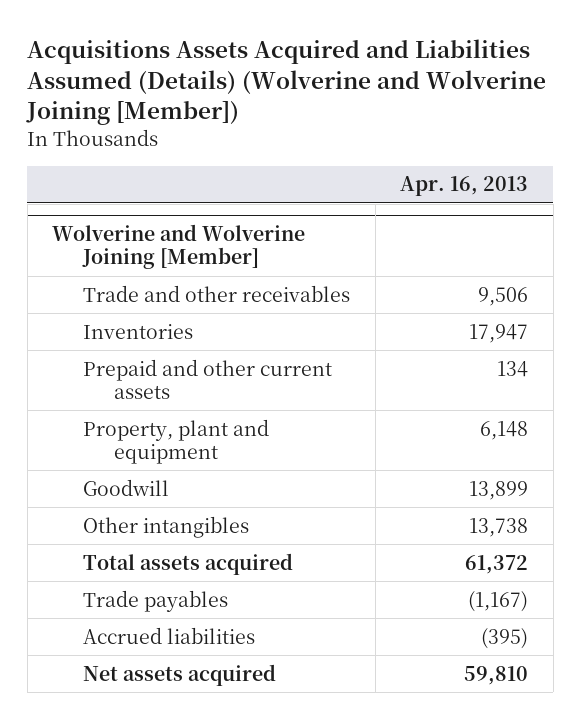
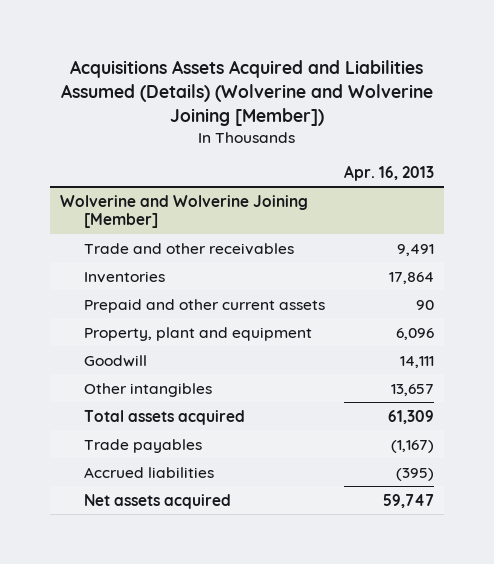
[478,286,529,306] 9,506 -> [397,243,435,256] 9,491
[469,323,529,343] 17,947 -> [389,271,435,284] 17,864
[497,360,529,377] 134 -> [416,299,435,310] 90
[480,420,529,440] 6,148 -> [396,327,435,340] 6,096
[469,480,529,500] 13,899 -> [400,355,435,368] 14,111
[469,517,529,537] 13,738 -> [391,383,435,396] 13,657
[465,554,529,574] 61,372 -> [388,409,435,424] 61,309
[464,665,529,685] 59,810 -> [383,493,435,508] 59,747

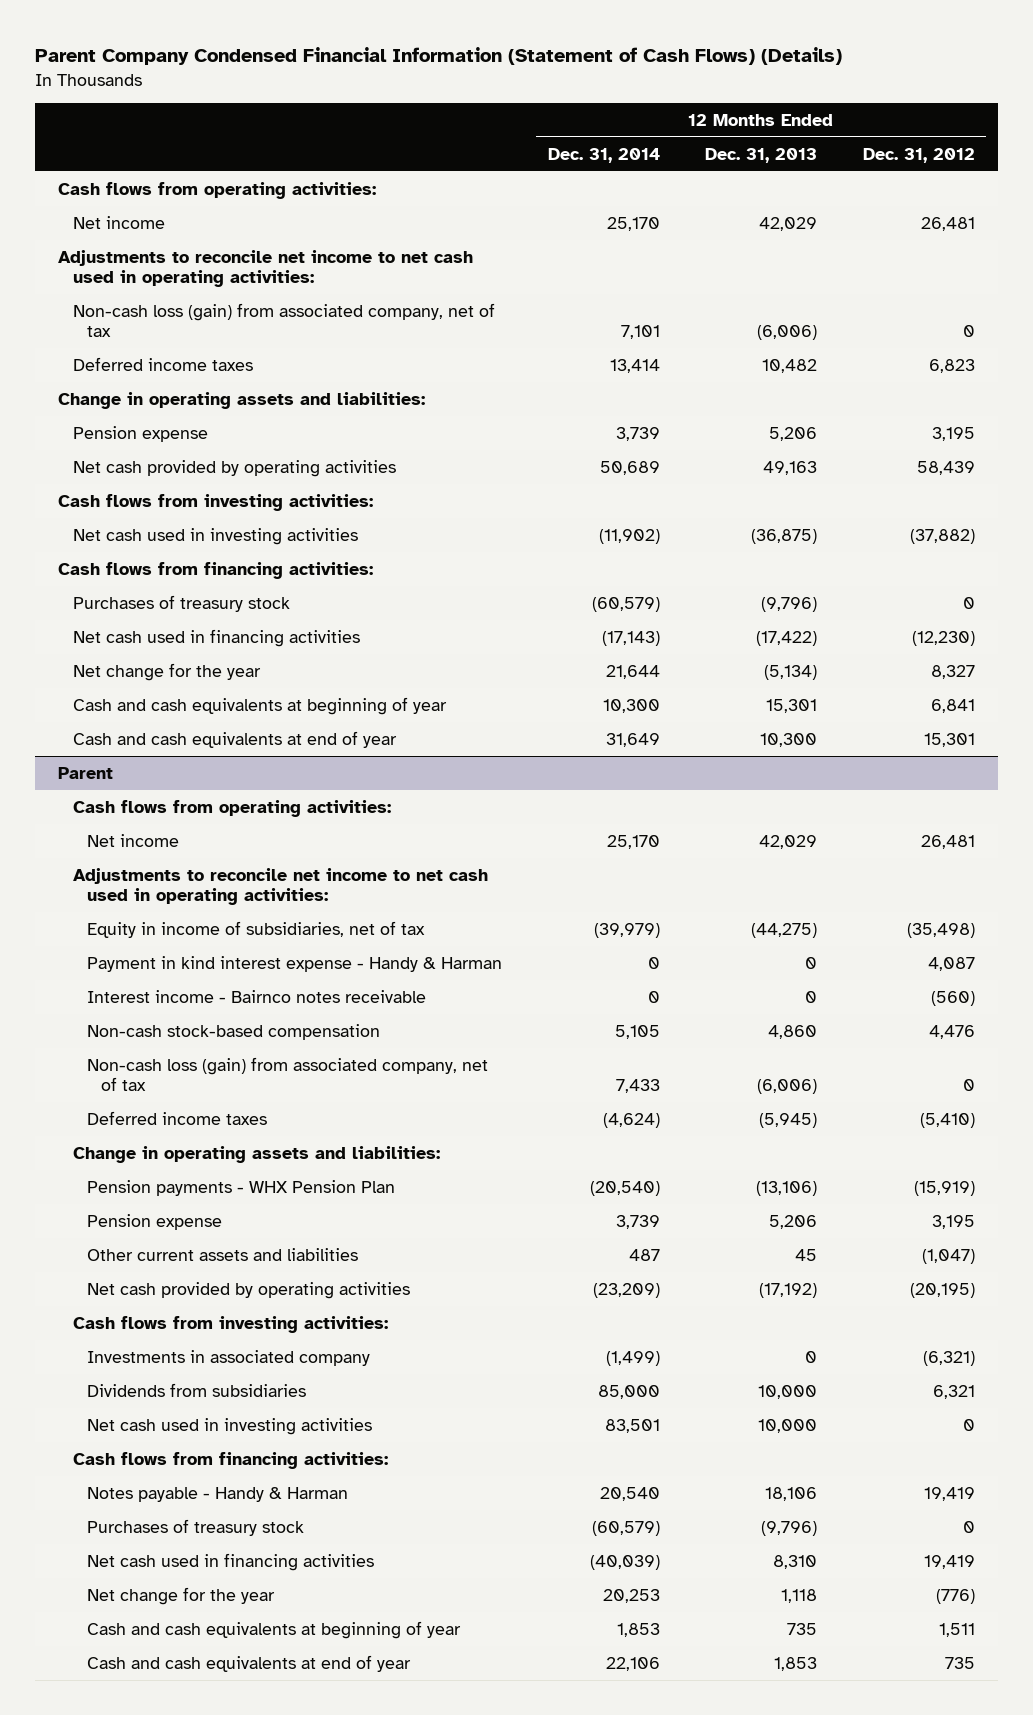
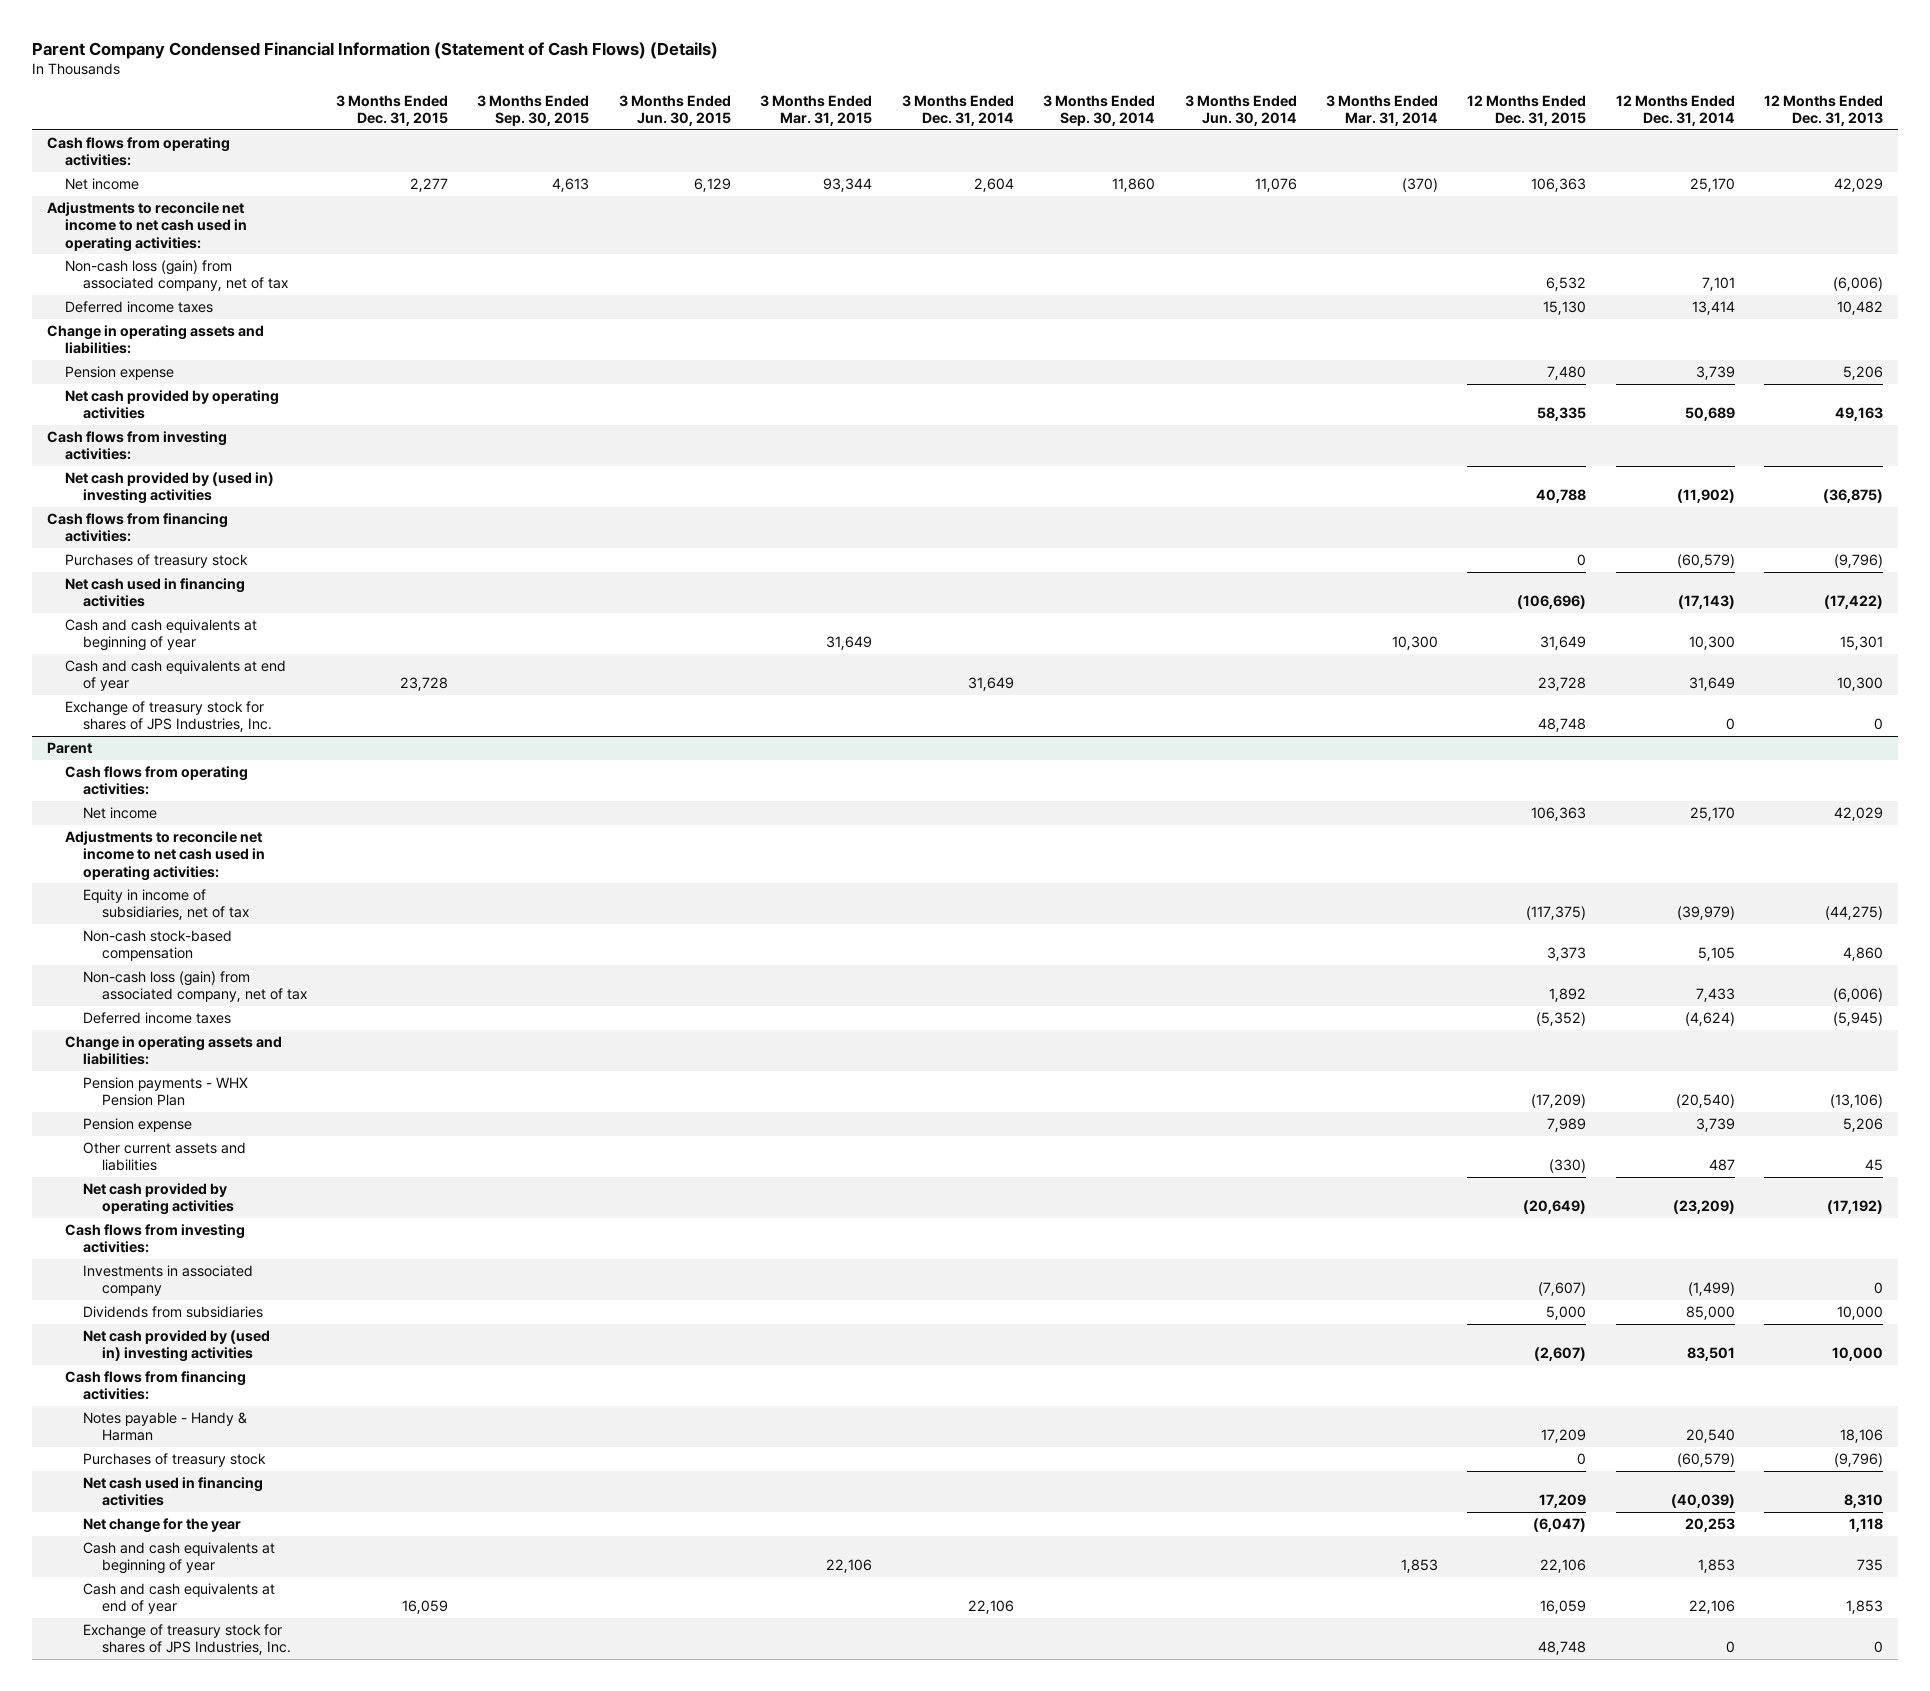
[862,147,975,163] Dec. 31, 2012 -> none
none -> [336,94,449,127] 3 Months Ended Dec. 31, 2015
none -> [477,94,590,127] 3 Months Ended Sep. 30, 2015
none -> [618,94,731,127] 3 Months Ended Jun. 30, 2015
none -> [760,94,873,127] 3 Months Ended Mar. 31, 2015
none -> [901,94,1014,127] 3 Months Ended Dec. 31, 2014
none -> [1043,94,1156,127] 3 Months Ended Sep. 30, 2014
none -> [1184,94,1297,127] 3 Months Ended Jun. 30, 2014
none -> [1326,94,1439,127] 3 Months Ended Mar. 31, 2014
none -> [1467,94,1587,127] 12 Months Ended Dec. 31, 2015
[72,527,358,545] Net cash used in investing activities -> [64,471,274,505] Net cash provided by (used in) investing activities
[72,662,261,681] Net change for the year -> none
none -> [64,700,273,733] Exchange of treasury stock for shares of JPS Industries, Inc.
[86,955,502,972] Payment in kind interest expense - Handy & Harman -> none
[86,989,426,1003] Interest income - Bairnco notes receivable -> none
[86,1417,372,1435] Net cash used in investing activities -> [83,1329,271,1363] Net cash provided by (used in) investing activities
none -> [83,1623,291,1656] Exchange of treasury stock for shares of JPS Industries, Inc.

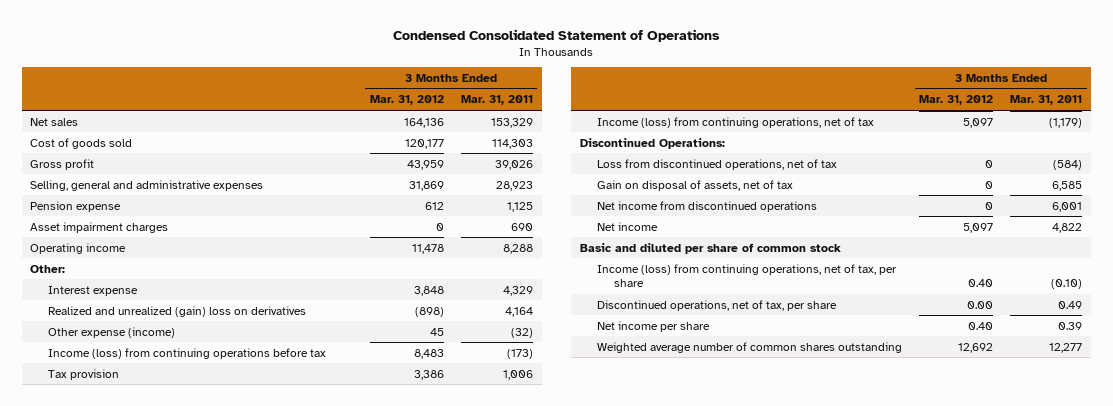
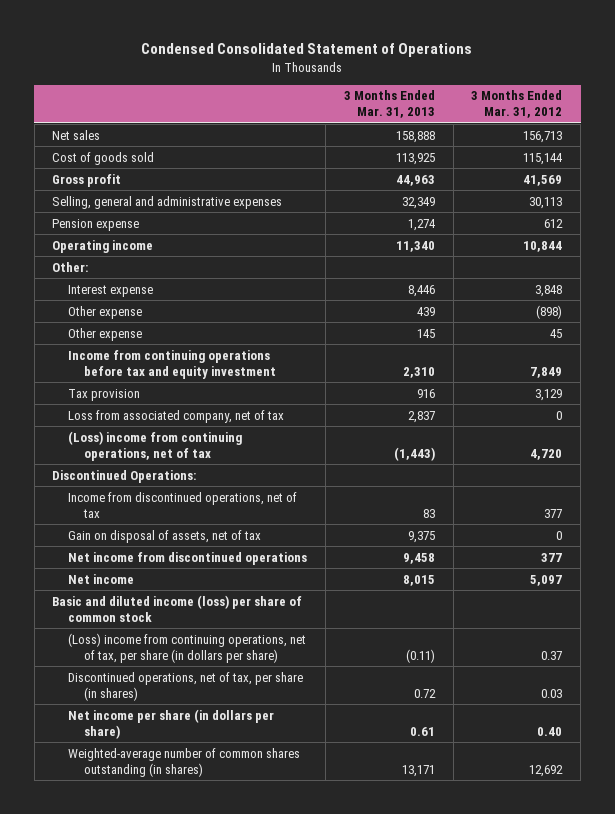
[460,95,533,106] Mar. 31, 2011 -> none
none -> [343,90,435,119] 3 Months Ended Mar. 31, 2013
[403,117,444,128] 164,136 -> [523,130,563,143] 156,713
[404,138,444,149] 120,177 -> [523,152,564,165] 115,144
[406,159,444,170] 43,959 -> [523,174,563,186] 41,569
[408,180,444,191] 31,869 -> [529,196,563,209] 30,113
[30,221,169,233] Asset impairment charges -> none
[411,243,444,254] 11,478 -> [523,240,563,252] 10,844
[47,305,306,317] Realized and unrealized (gain) loss on derivatives -> [68,305,143,319] Other expense
[47,326,175,338] Other expense (income) -> [68,327,143,341] Other expense
[47,347,326,359] Income (loss) from continuing operations before tax -> [68,349,276,379] Income from continuing operations before tax and equity investment
[413,348,444,359] 8,483 -> [530,366,563,378] 7,849
[413,369,444,380] 3,386 -> [535,388,563,401] 3,129
none -> [68,409,285,423] Loss from associated company, net of tax
[597,116,875,128] Income (loss) from continuing operations, net of tax -> [68,430,243,461] (Loss) income from continuing operations, net of tax
[963,117,994,128] 5,097 -> [530,448,563,460] 4,720
[597,158,838,170] Loss from discontinued operations, net of tax -> [68,491,298,518] Income from discontinued operations, net of tax
[985,159,994,168] 0 -> [544,508,563,518] 377
[985,201,994,210] 0 -> [541,552,563,562] 377
[579,242,841,254] Basic and diluted per share of common stock -> [52,594,303,622] Basic and diluted income (loss) per share of common stock
[597,263,898,288] Income (loss) from continuing operations, net of tax, per share -> [68,632,307,663] (Loss) income from continuing operations, net of tax, per share (in dollars per share)
[968,279,994,288] 0.40 -> [541,650,563,660] 0.37
[597,299,838,311] Discontinued operations, net of tax, per share -> [68,671,304,701] Discontinued operations, net of tax, per share (in shares)
[967,300,994,309] 0.00 -> [541,688,563,698] 0.03
[597,320,711,332] Net income per share -> [68,708,275,739] Net income per share (in dollars per share)
[597,341,903,353] Weighted average number of common shares outstanding -> [68,747,301,777] Weighted-average number of common shares outstanding (in shares)

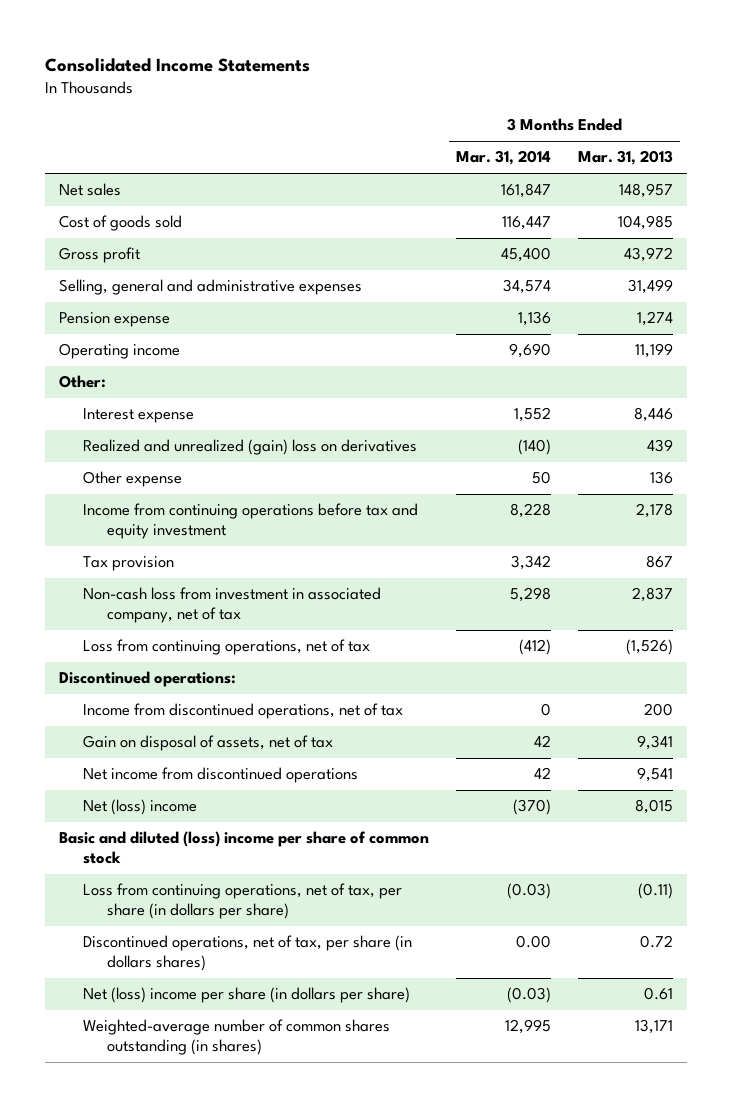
[141,43,473,58] Condensed Consolidated Statement of Operations -> [45,57,311,72] Consolidated Income Statements
[471,90,563,119] 3 Months Ended Mar. 31, 2012 -> none
none -> [456,150,552,166] Mar. 31, 2014
[395,130,435,143] 158,888 -> [619,183,674,199] 148,957
[395,152,435,165] 113,925 -> [618,215,674,231] 104,985
[395,174,435,186] 44,963 -> [624,247,674,263] 43,972
[401,196,435,209] 32,349 -> [628,279,674,295] 31,499
[395,240,435,252] 11,340 -> [635,343,674,359] 11,199
[68,327,143,341] Other expense -> none
none -> [82,439,417,456] Realized and unrealized (gain) loss on derivatives
[416,306,435,316] 439 -> [650,471,674,485] 136
[402,366,435,378] 2,310 -> [636,503,674,519] 2,178
[416,388,435,398] 916 -> [646,555,674,569] 867
[68,409,285,423] Loss from associated company, net of tax -> [82,587,381,624] Non-cash loss from investment in associated company, net of tax
[68,430,243,461] (Loss) income from continuing operations, net of tax -> [82,639,370,656] Loss from continuing operations, net of tax
[393,446,435,461] (1,443) -> [626,639,674,656] (1,526)
[52,469,197,483] Discontinued Operations: -> [58,671,236,688] Discontinued operations:
[422,508,435,518] 83 -> [644,703,674,717] 200
[407,530,435,543] 9,375 -> [637,735,674,751] 9,341
[402,552,435,564] 9,458 -> [637,767,674,783] 9,541
[68,573,135,584] Net income -> [82,799,197,816] Net (loss) income
[52,594,303,622] Basic and diluted income (loss) per share of common stock -> [58,831,429,865] Basic and diluted (loss) income per share of common stock
[68,632,307,663] (Loss) income from continuing operations, net of tax, per share (in dollars per share) -> [82,883,402,920] Loss from continuing operations, net of tax, per share (in dollars per share)
[68,671,304,701] Discontinued operations, net of tax, per share (in shares) -> [82,935,412,972] Discontinued operations, net of tax, per share (in dollars shares)
[68,708,275,739] Net income per share (in dollars per share) -> [82,987,410,1004] Net (loss) income per share (in dollars per share)

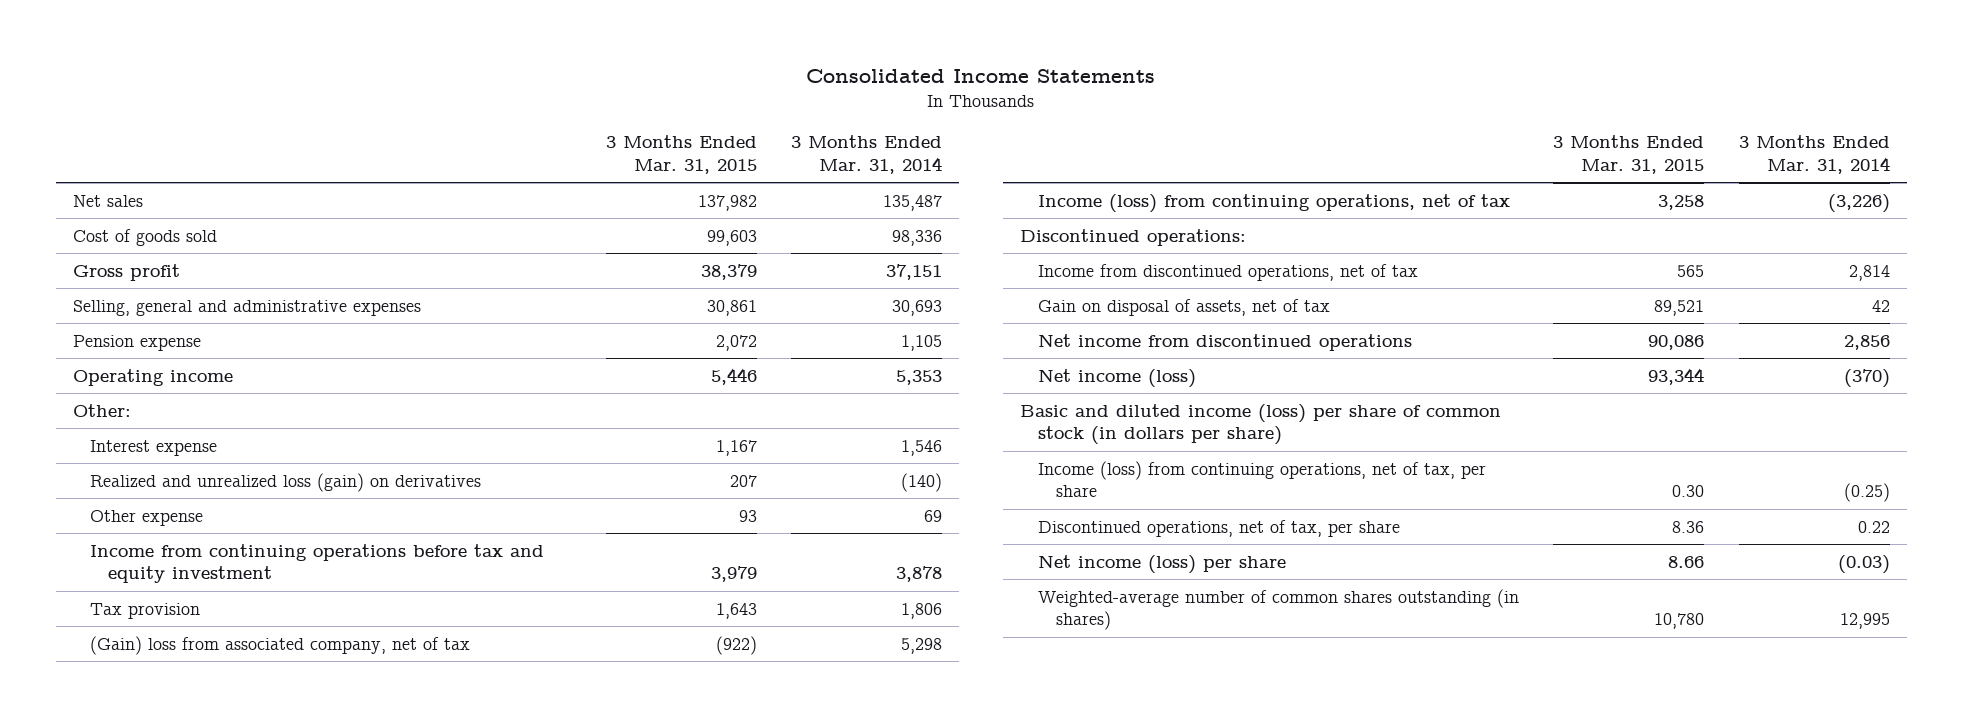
[578,150,674,166] Mar. 31, 2013 -> none
none -> [605,135,757,175] 3 Months Ended Mar. 31, 2015
[501,183,552,199] 161,847 -> [882,194,942,211] 135,487
[502,216,552,231] 116,447 -> [891,229,942,246] 98,336
[501,247,552,263] 45,400 -> [885,263,942,280] 37,151
[503,279,552,295] 34,574 -> [891,299,942,316] 30,693
[518,311,552,327] 1,136 -> [900,334,942,351] 1,105
[509,343,552,359] 9,690 -> [895,369,942,385] 5,353
[514,407,552,423] 1,552 -> [900,439,942,456] 1,546
[82,439,417,456] Realized and unrealized (gain) loss on derivatives -> [90,472,482,492] Realized and unrealized loss (gain) on derivatives
[532,471,552,485] 50 -> [923,509,942,522] 69
[510,503,552,519] 8,228 -> [895,566,942,583] 3,878
[511,555,552,571] 3,342 -> [900,602,942,619] 1,806
[82,587,381,624] Non-cash loss from investment in associated company, net of tax -> [90,635,471,655] (Gain) loss from associated company, net of tax
[82,639,370,656] Loss from continuing operations, net of tax -> [1038,193,1511,213] Income (loss) from continuing operations, net of tax
[519,639,552,656] (412) -> [1827,193,1890,213] (3,226)
[541,703,552,717] 0 -> [1848,264,1890,281] 2,814
[534,767,552,780] 42 -> [1843,334,1890,350] 2,856
[82,799,197,816] Net (loss) income -> [1038,368,1197,388] Net income (loss)
[58,831,429,865] Basic and diluted (loss) income per share of common stock -> [1020,403,1502,446] Basic and diluted income (loss) per share of common stock (in dollars per share)
[82,883,402,920] Loss from continuing operations, net of tax, per share (in dollars per share) -> [1038,460,1487,498] Income (loss) from continuing operations, net of tax, per share
[507,883,552,900] (0.03) -> [1843,483,1890,503] (0.25)
[82,935,412,972] Discontinued operations, net of tax, per share (in dollars shares) -> [1038,519,1401,537] Discontinued operations, net of tax, per share
[516,935,552,949] 0.00 -> [1857,520,1890,533] 0.22
[82,987,410,1004] Net (loss) income per share (in dollars per share) -> [1038,554,1287,574] Net income (loss) per share

